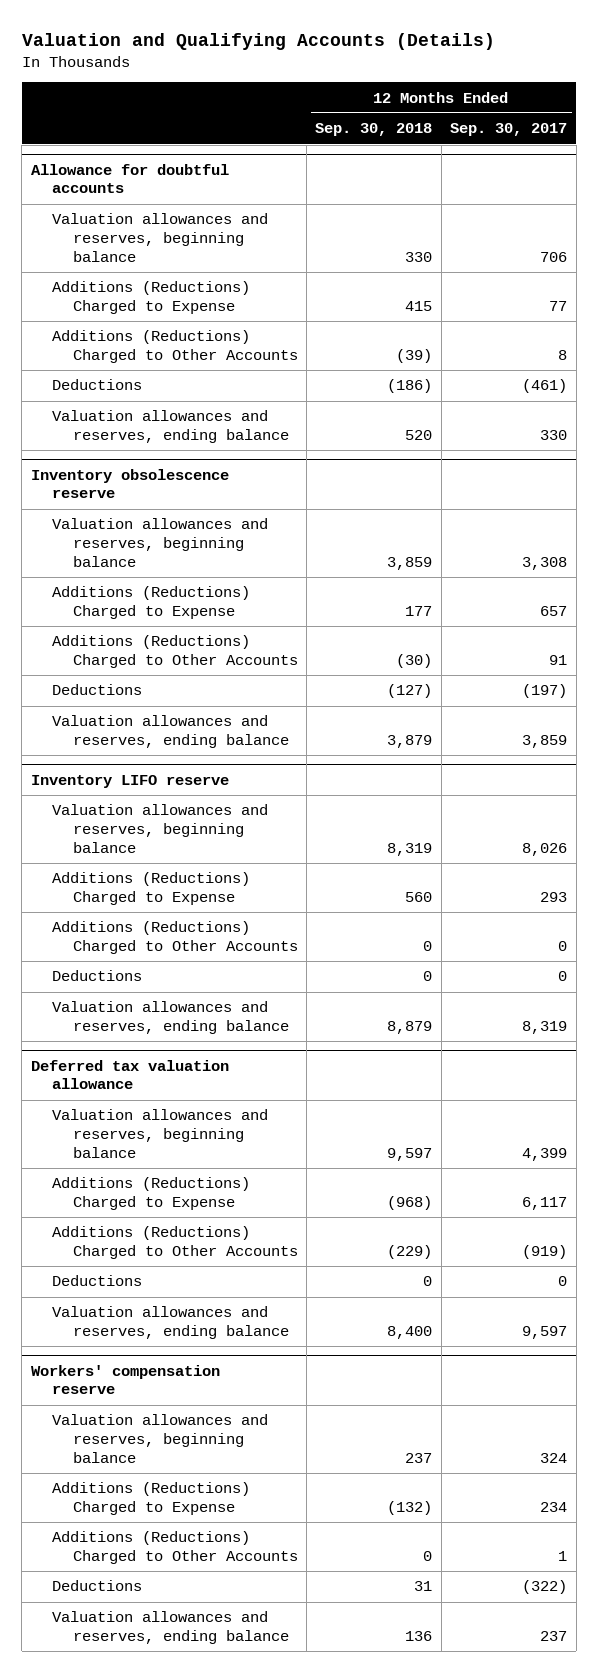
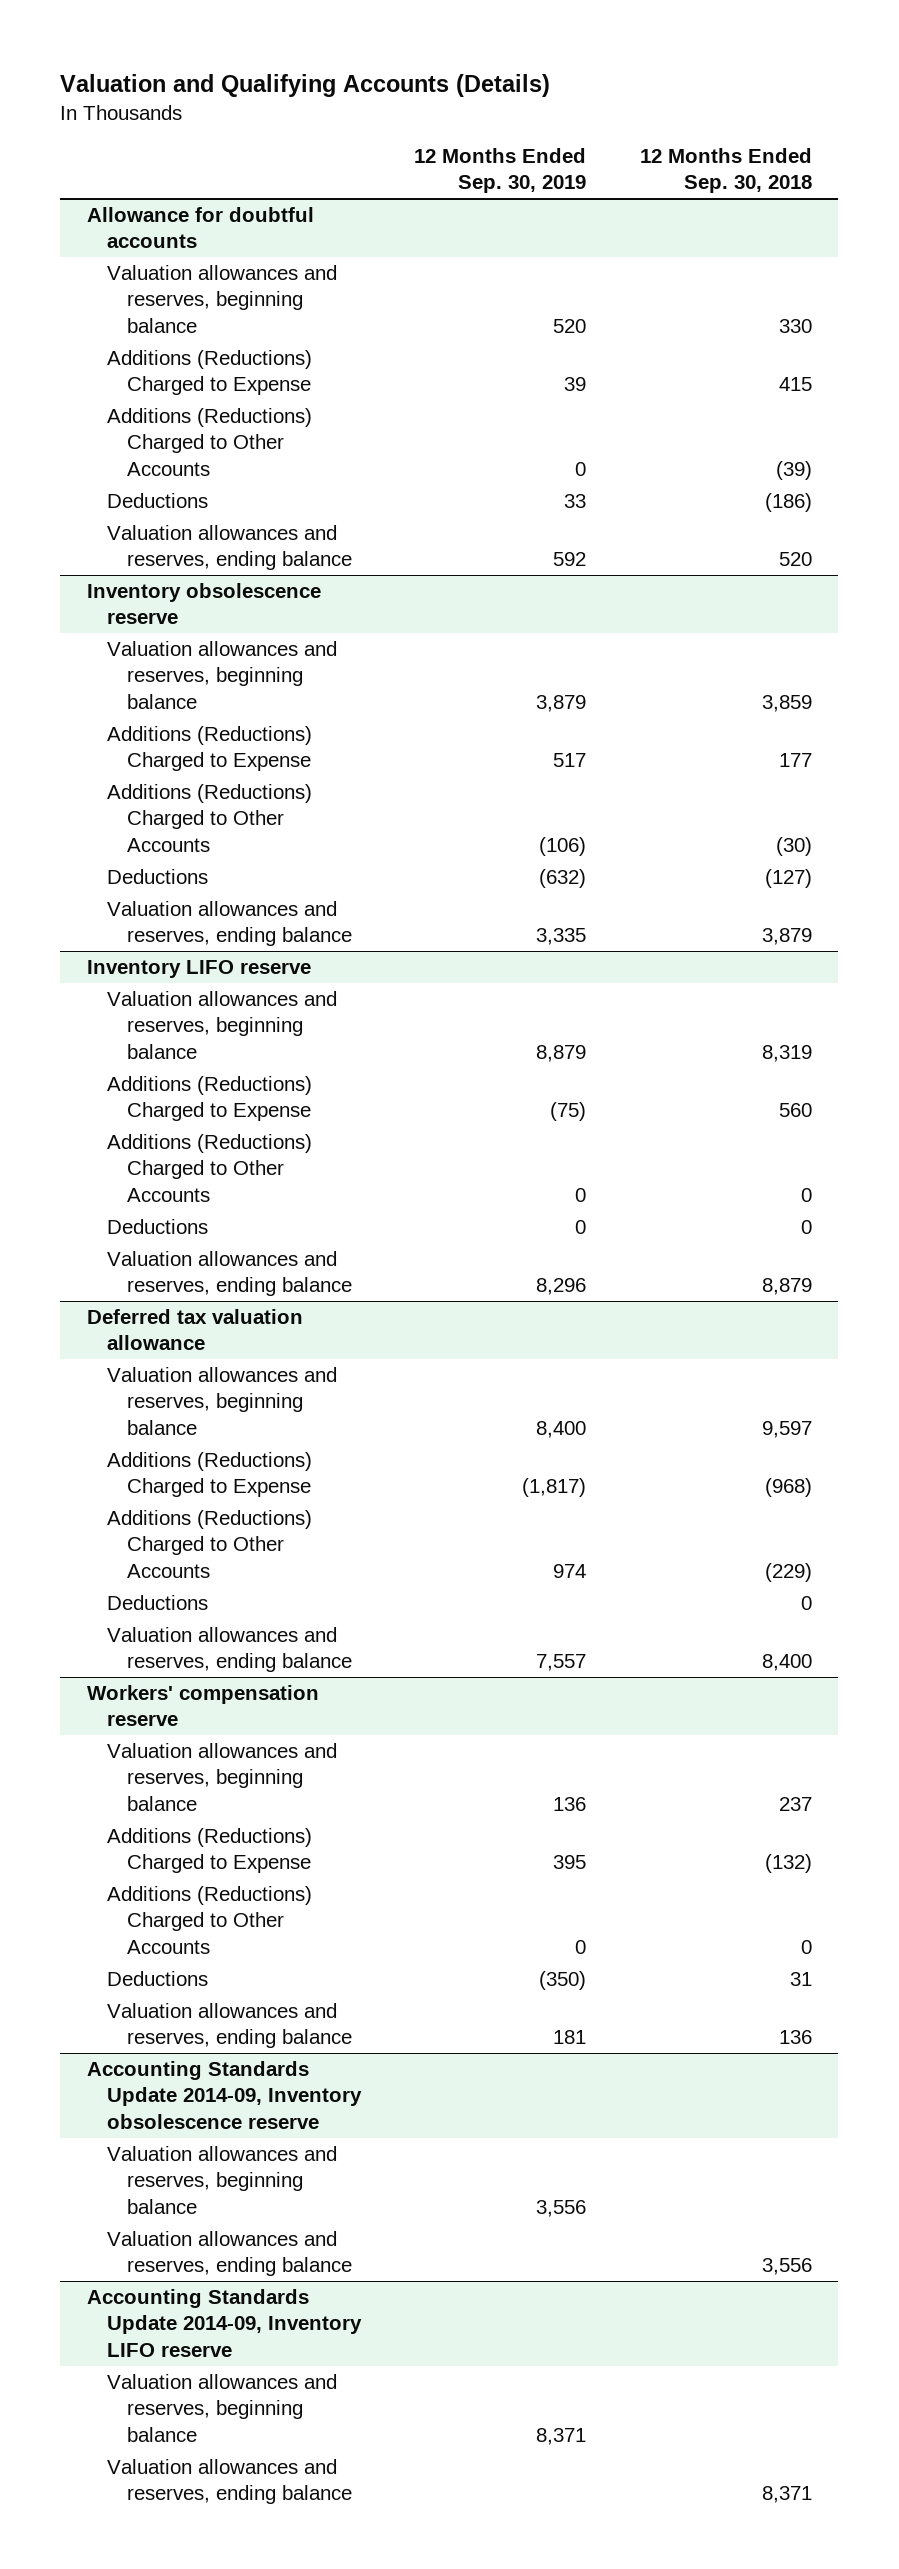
[450,123,568,137] Sep. 30, 2017 -> none
none -> [414,147,587,194] 12 Months Ended Sep. 30, 2019
none -> [86,2060,363,2129] Accounting Standards Update 2014-09, Inventory obsolescence reserve
none -> [107,2145,338,2214] Valuation allowances and reserves, beginning balance
none -> [107,2230,353,2277] Valuation allowances and reserves, ending balance
none -> [86,2288,363,2357] Accounting Standards Update 2014-09, Inventory LIFO reserve
none -> [107,2373,338,2442] Valuation allowances and reserves, beginning balance
none -> [107,2458,353,2505] Valuation allowances and reserves, ending balance

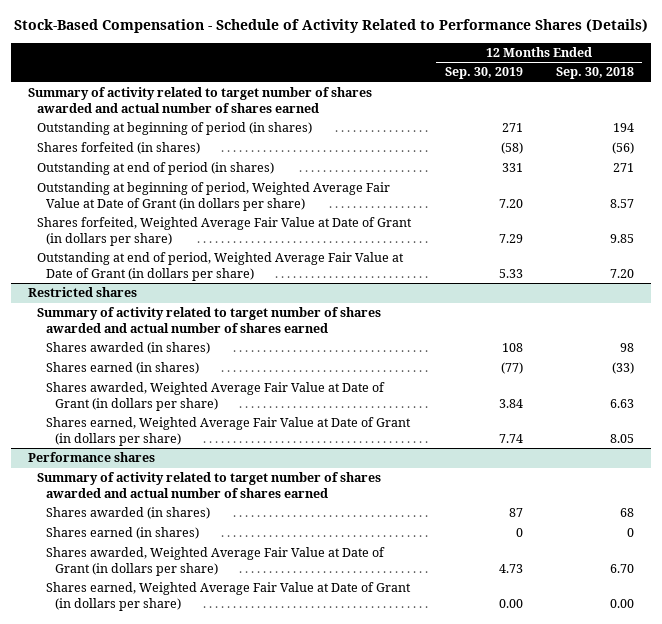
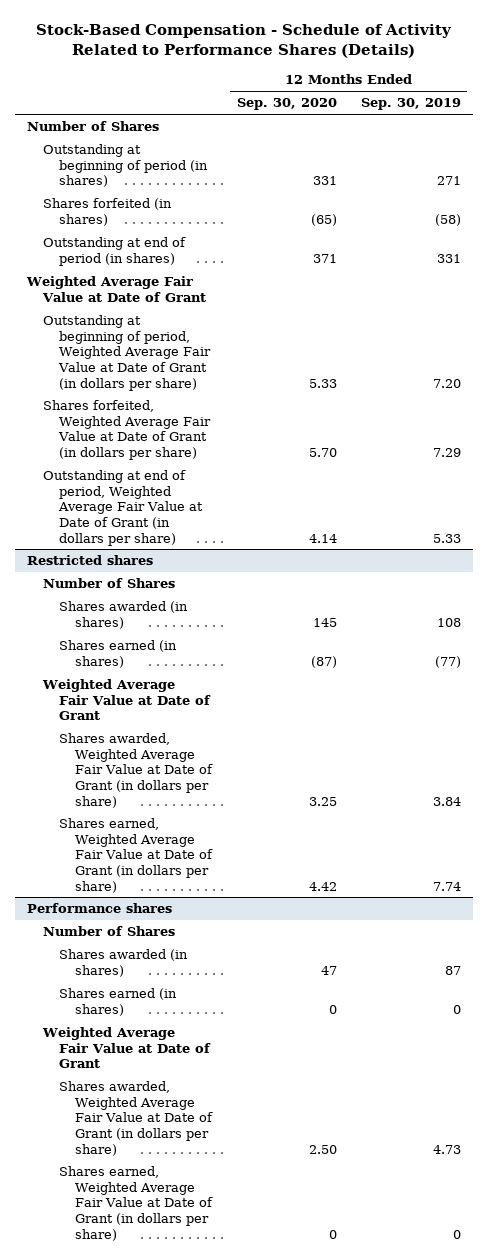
[555,67,634,80] Sep. 30, 2018 -> none
none -> [236,98,337,111] Sep. 30, 2020
[28,87,373,113] Summary of activity related to target number of shares awarded and actual number of shares earned -> [26,121,159,132] Number of Shares
none -> [25,276,207,302] Weighted Average Fair Value at Date of Grant
[37,307,382,333] Summary of activity related to target number of shares awarded and actual number of shares earned -> [43,578,176,589] Number of Shares
none -> [42,679,212,721] Weighted Average Fair Value at Date of Grant
[37,472,382,498] Summary of activity related to target number of shares awarded and actual number of shares earned -> [43,926,176,937] Number of Shares
none -> [42,1027,212,1069] Weighted Average Fair Value at Date of Grant
[498,598,523,608] 0.00 -> [452,1229,461,1239] 0

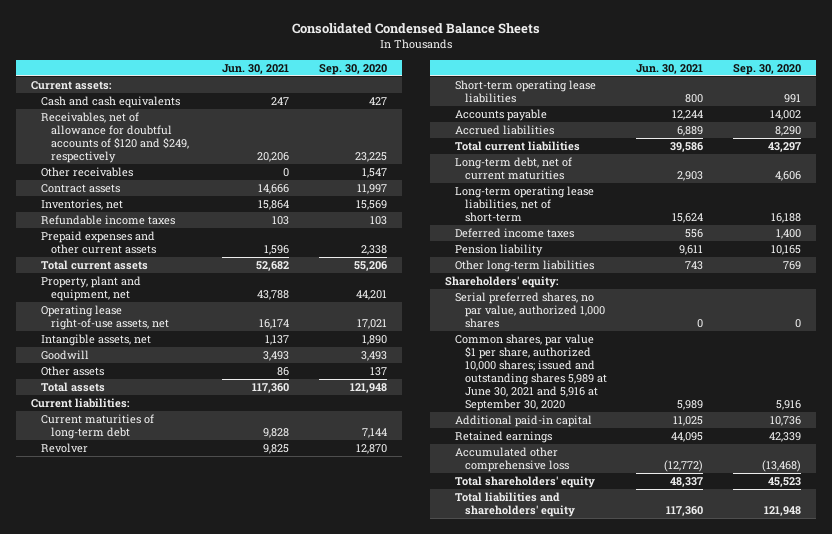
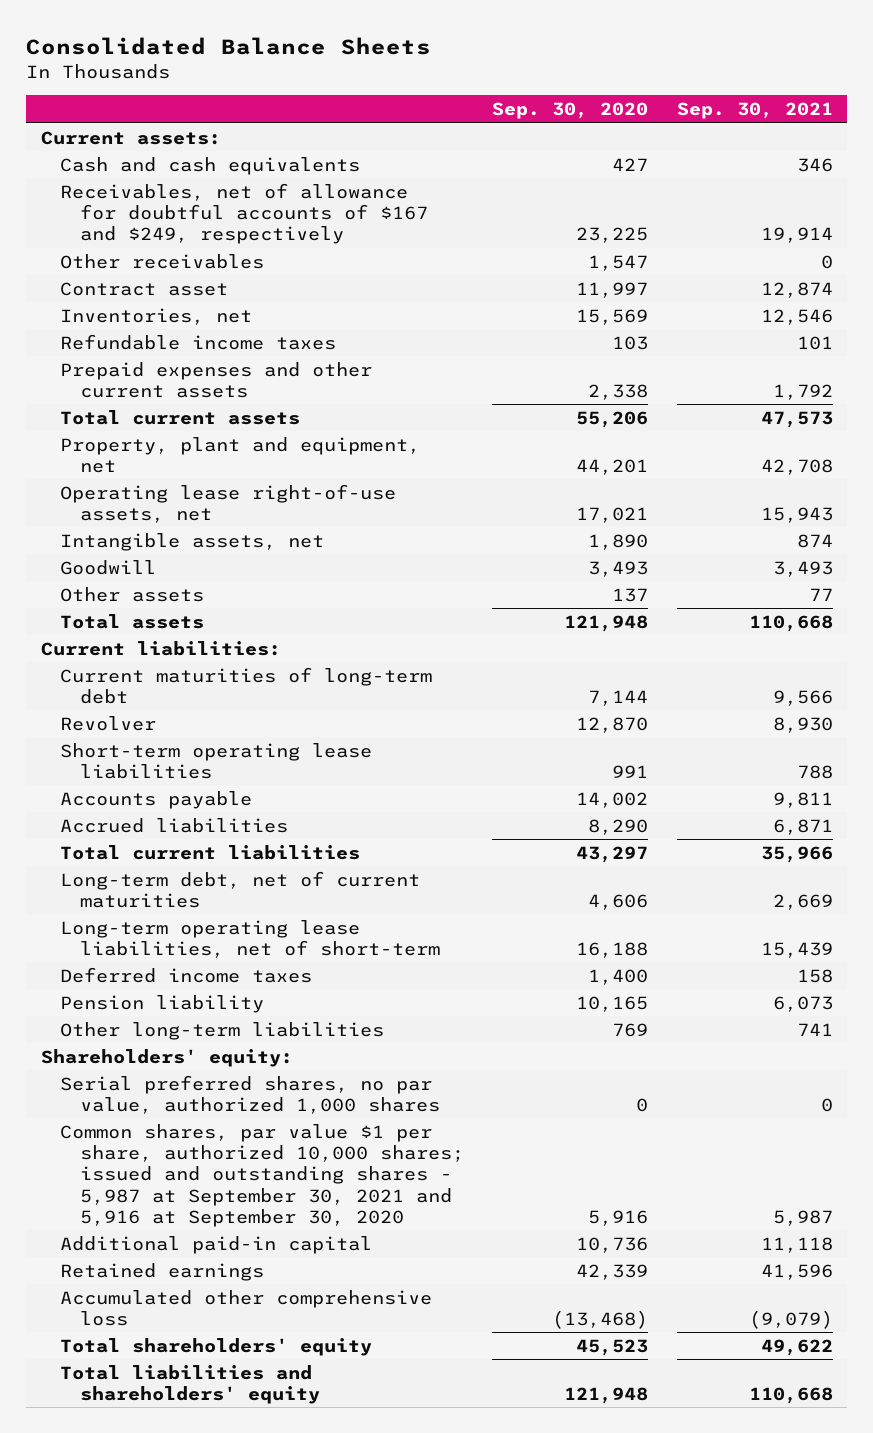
[291,23,540,35] Consolidated Condensed Balance Sheets -> [26,36,432,55] Consolidated Balance Sheets
[222,63,290,74] Jun. 30, 2021 -> none
none -> [676,102,833,120] Sep. 30, 2021
[40,112,189,164] Receivables, net of allowance for doubtful accounts of $120 and $249, respectively -> [60,182,428,245] Receivables, net of allowance for doubtful accounts of $167 and $249, respectively
[40,184,120,194] Contract assets -> [60,281,229,296] Contract asset
[454,334,607,412] Common shares, par value $1 per share, authorized 10,000 shares; issued and outstanding shares 5,989 at June 30, 2021 and 5,916 at September 30, 2020 -> [60,1123,464,1228] Common shares, par value $1 per share, authorized 10,000 shares; issued and outstanding shares - 5,987 at September 30, 2021 and 5,916 at September 30, 2020

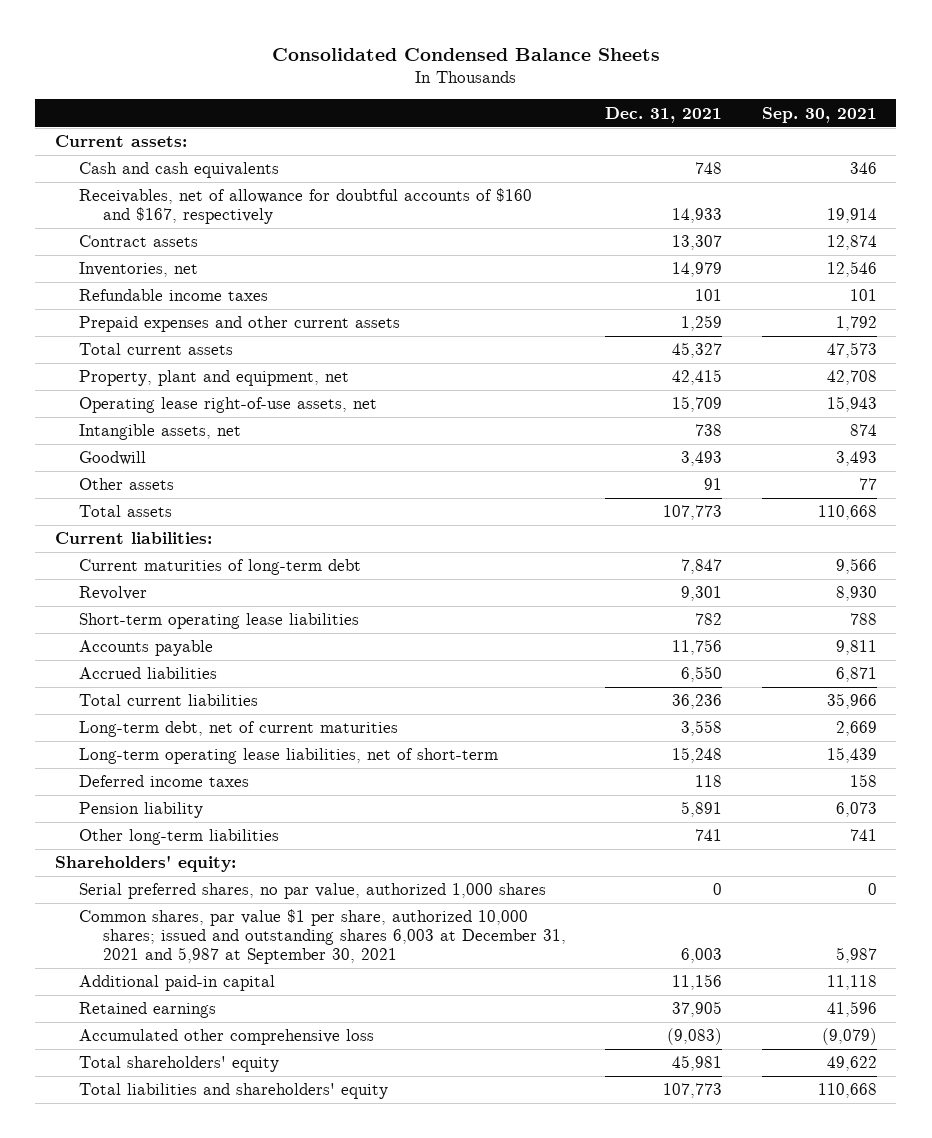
[26,36,432,55] Consolidated Balance Sheets -> [271,47,660,61] Consolidated Condensed Balance Sheets
[492,102,649,120] Sep. 30, 2020 -> none
none -> [605,106,723,123] Dec. 31, 2021
[60,253,265,269] Other receivables -> none
[60,182,428,245] Receivables, net of allowance for doubtful accounts of $167 and $249, respectively -> [79,188,533,225] Receivables, net of allowance for doubtful accounts of $160 and $167, respectively
[60,281,229,296] Contract asset -> [79,235,199,248] Contract assets
[60,1123,464,1228] Common shares, par value $1 per share, authorized 10,000 shares; issued and outstanding shares - 5,987 at September 30, 2021 and 5,916 at September 30, 2020 -> [79,909,567,965] Common shares, par value $1 per share, authorized 10,000 shares; issued and outstanding shares 6,003 at December 31, 2021 and 5,987 at September 30, 2021

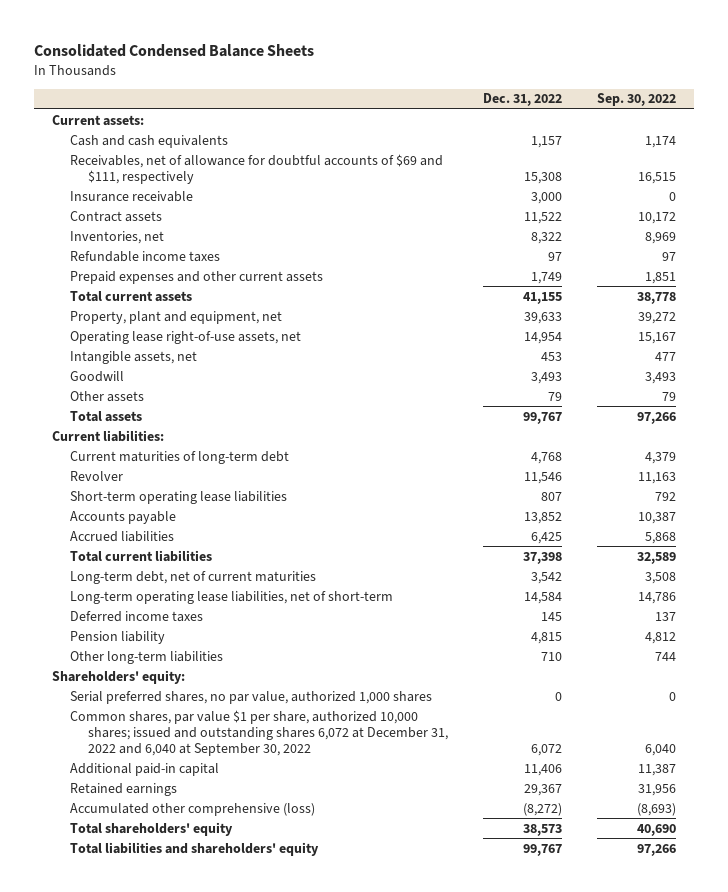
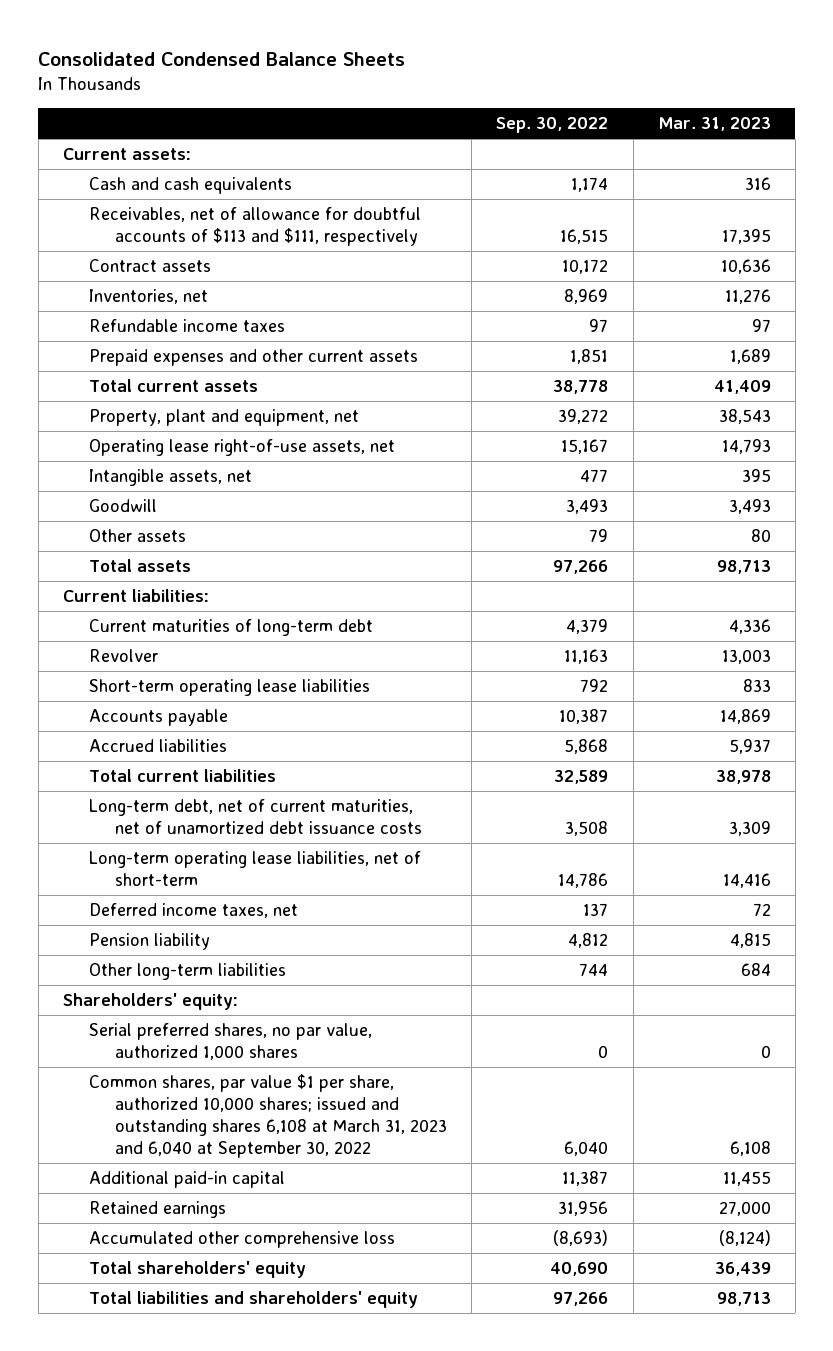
[483,93,563,107] Dec. 31, 2022 -> none
none -> [657,117,771,132] Mar. 31, 2023
[69,190,193,202] Insurance receivable -> none
[69,153,443,184] Receivables, net of allowance for doubtful accounts of $69 and $111, respectively -> [88,207,421,247] Receivables, net of allowance for doubtful accounts of $113 and $111, respectively
[69,570,316,584] Long-term debt, net of current maturities -> [88,799,423,835] Long-term debt, net of current maturities, net of unamortized debt issuance costs
[69,610,203,622] Deferred income taxes -> [88,903,298,919] Deferred income taxes, net
[69,709,449,756] Common shares, par value $1 per share, authorized 10,000 shares; issued and outstanding shares 6,072 at December 31, 2022 and 6,040 at September 30, 2022 -> [88,1074,448,1159] Common shares, par value $1 per share, authorized 10,000 shares; issued and outstanding shares 6,108 at March 31, 2023 and 6,040 at September 30, 2022
[69,802,315,816] Accumulated other comprehensive (loss) -> [88,1231,395,1249] Accumulated other comprehensive loss

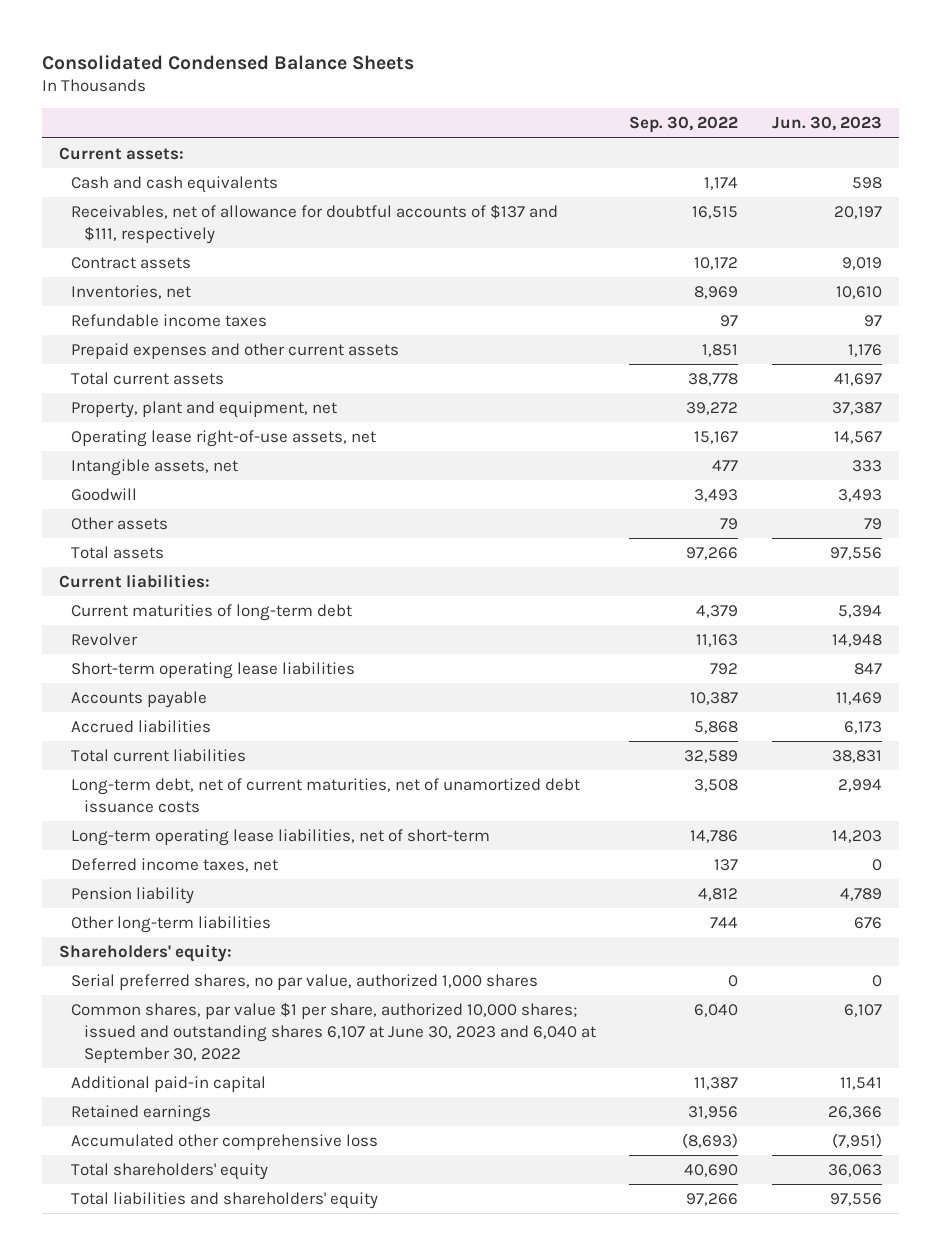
[657,117,771,132] Mar. 31, 2023 -> none
none -> [772,116,883,132] Jun. 30, 2023
[88,207,421,247] Receivables, net of allowance for doubtful accounts of $113 and $111, respectively -> [71,203,559,244] Receivables, net of allowance for doubtful accounts of $137 and $111, respectively
[88,1074,448,1159] Common shares, par value $1 per share, authorized 10,000 shares; issued and outstanding shares 6,108 at March 31, 2023 and 6,040 at September 30, 2022 -> [71,1001,596,1063] Common shares, par value $1 per share, authorized 10,000 shares; issued and outstanding shares 6,107 at June 30, 2023 and 6,040 at September 30, 2022

